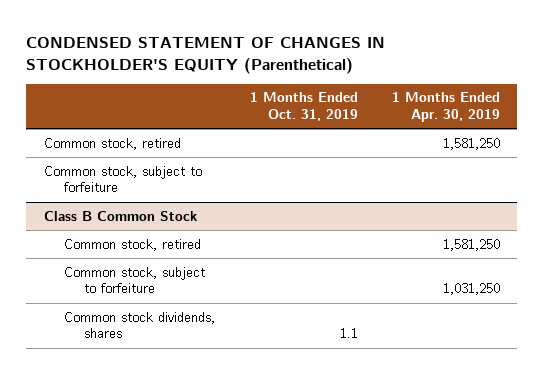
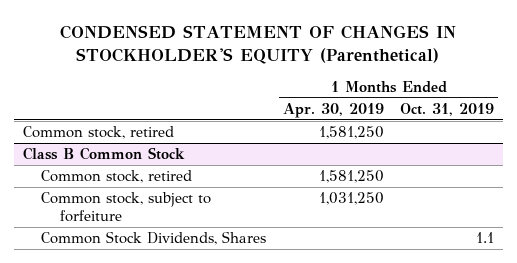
[43,165,202,193] Common stock, subject to forfeiture -> none
[63,311,215,339] Common stock dividends, shares -> [41,231,267,246] Common Stock Dividends, Shares

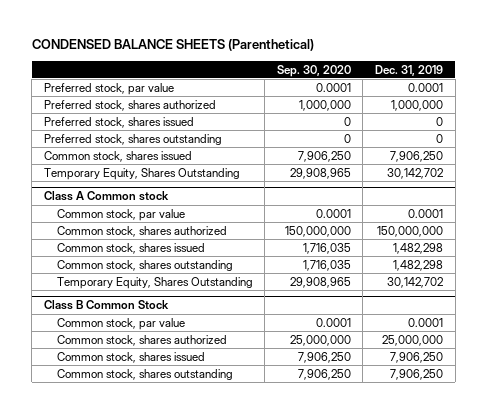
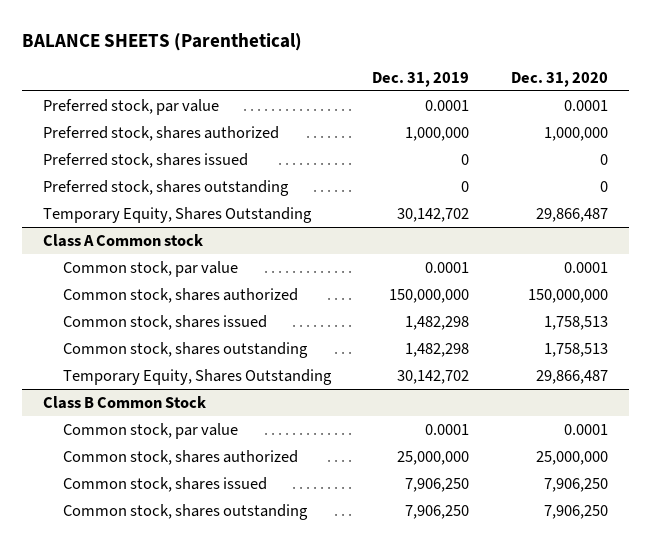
[31,39,314,52] CONDENSED BALANCE SHEETS (Parenthetical) -> [21,33,302,52] BALANCE SHEETS (Parenthetical)
[276,64,351,77] Sep. 30, 2020 -> none
none -> [511,71,609,87] Dec. 31, 2020
[43,150,192,162] Common stock, shares issued -> none

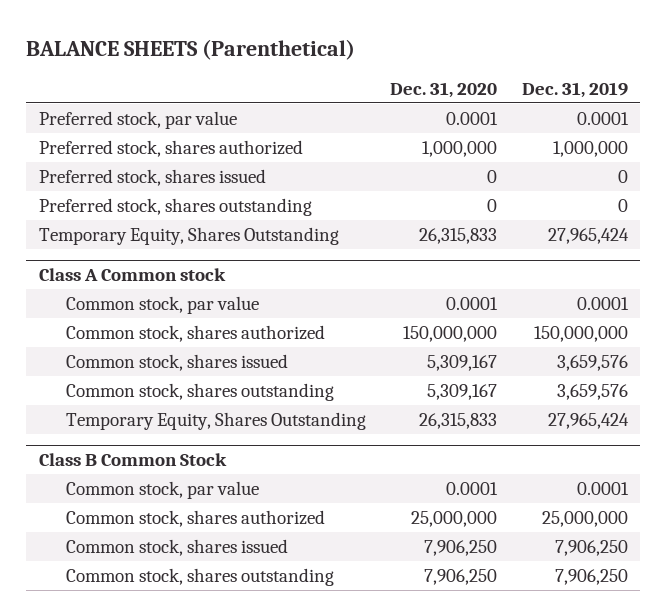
[397,207,470,222] 30,142,702 -> [547,227,629,244] 27,965,424
[536,207,609,222] 29,866,487 -> [419,227,498,244] 26,315,833
[405,315,470,330] 1,482,298 -> [556,354,628,371] 3,659,576
[544,315,609,330] 1,758,513 -> [427,354,498,371] 5,309,167
[405,342,470,357] 1,482,298 -> [556,383,628,400] 3,659,576
[544,342,609,357] 1,758,513 -> [427,383,498,400] 5,309,167
[397,369,470,384] 30,142,702 -> [547,412,629,429] 27,965,424
[536,369,609,384] 29,866,487 -> [419,412,498,429] 26,315,833

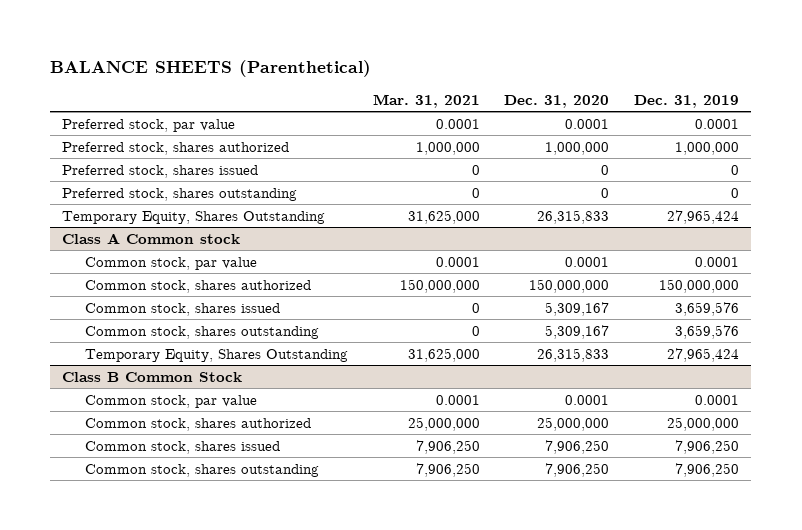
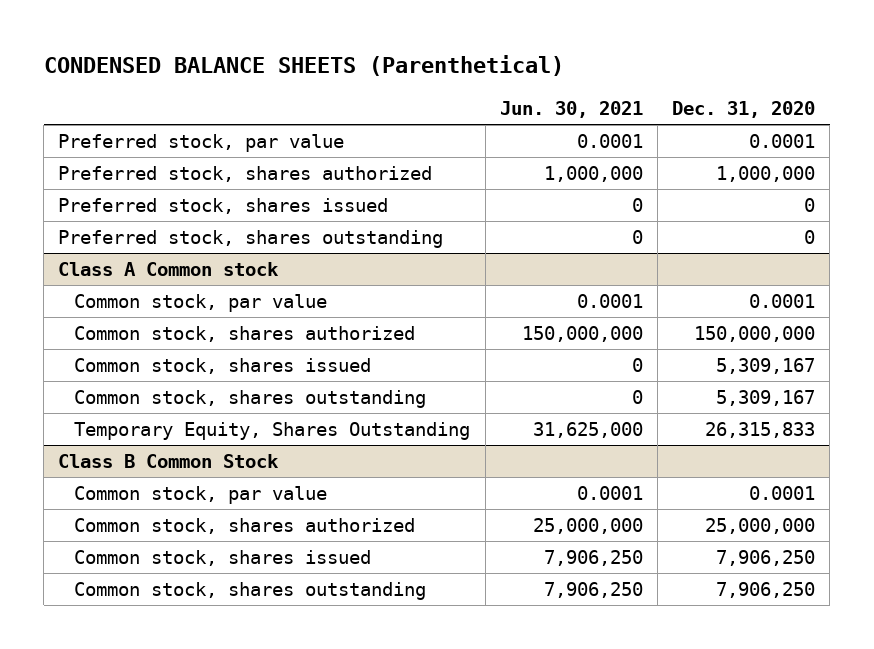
[50,60,372,78] BALANCE SHEETS (Parenthetical) -> [43,55,564,77] CONDENSED BALANCE SHEETS (Parenthetical)
[372,94,480,109] Mar. 31, 2021 -> none
[634,95,740,109] Dec. 31, 2019 -> none
none -> [499,101,643,119] Jun. 30, 2021
[62,210,326,224] Temporary Equity, Shares Outstanding -> none

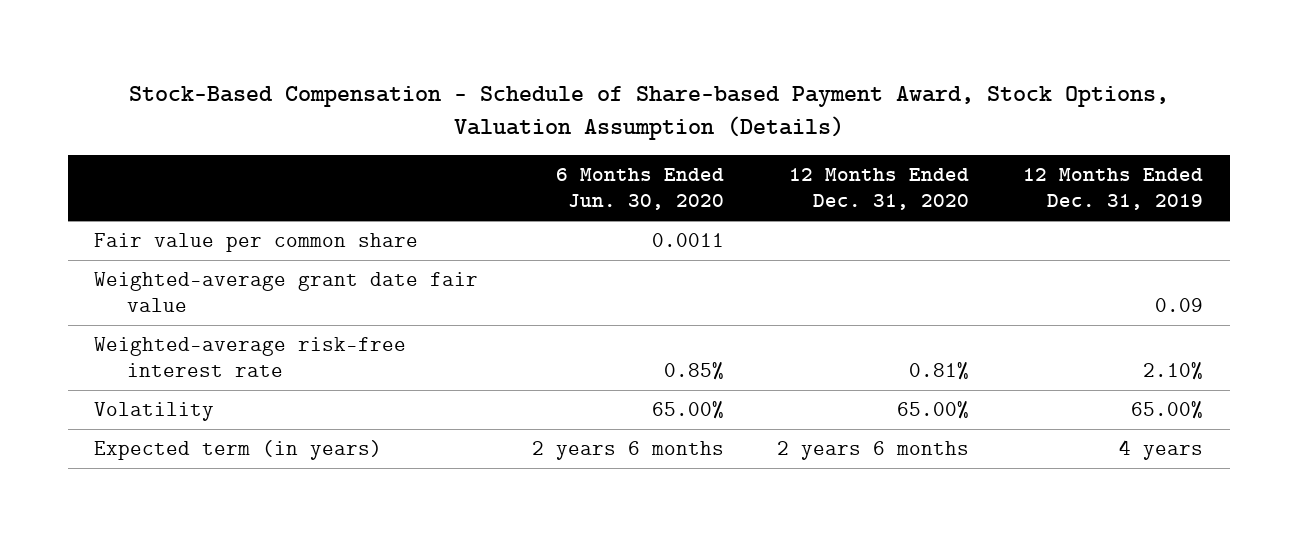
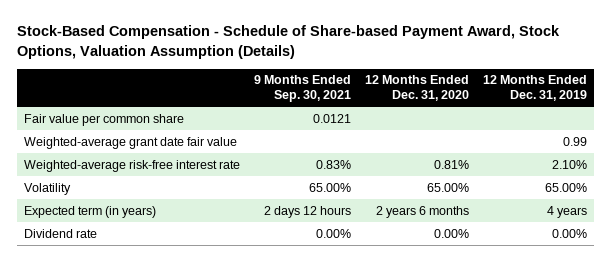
[555,168,724,211] 6 Months Ended Jun. 30, 2020 -> none
none -> [254,75,352,103] 9 Months Ended Sep. 30, 2021
[1154,298,1203,313] 0.09 -> [563,136,588,146] 0.99
none -> [23,228,97,238] Dividend rate

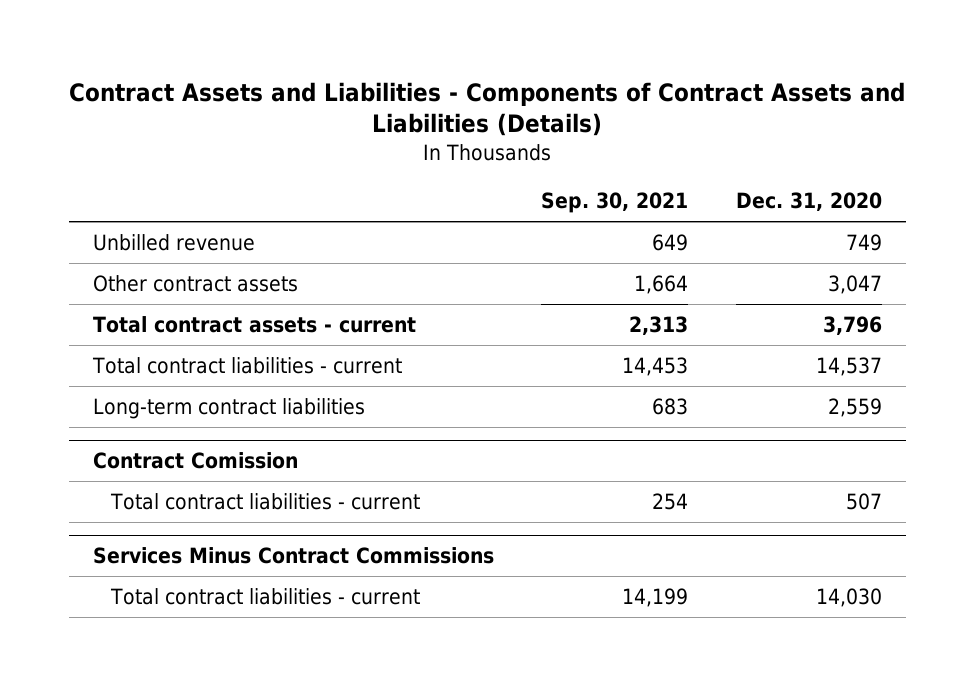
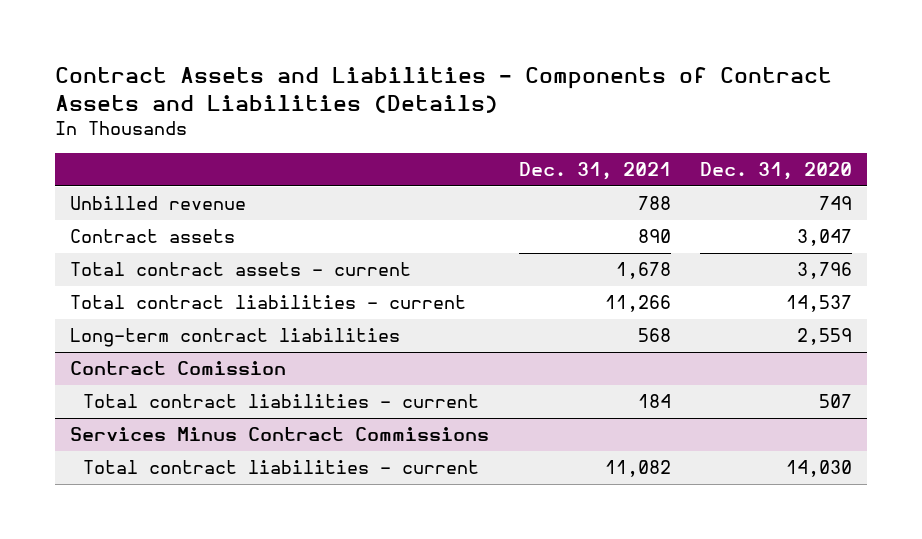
[541,192,689,214] Sep. 30, 2021 -> none
none -> [518,162,671,181] Dec. 31, 2021
[92,274,298,292] Other contract assets -> [69,229,235,244] Contract assets

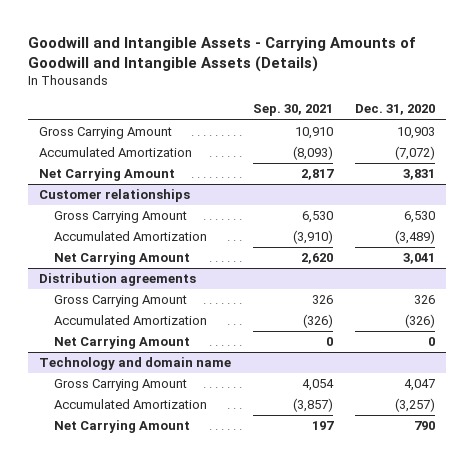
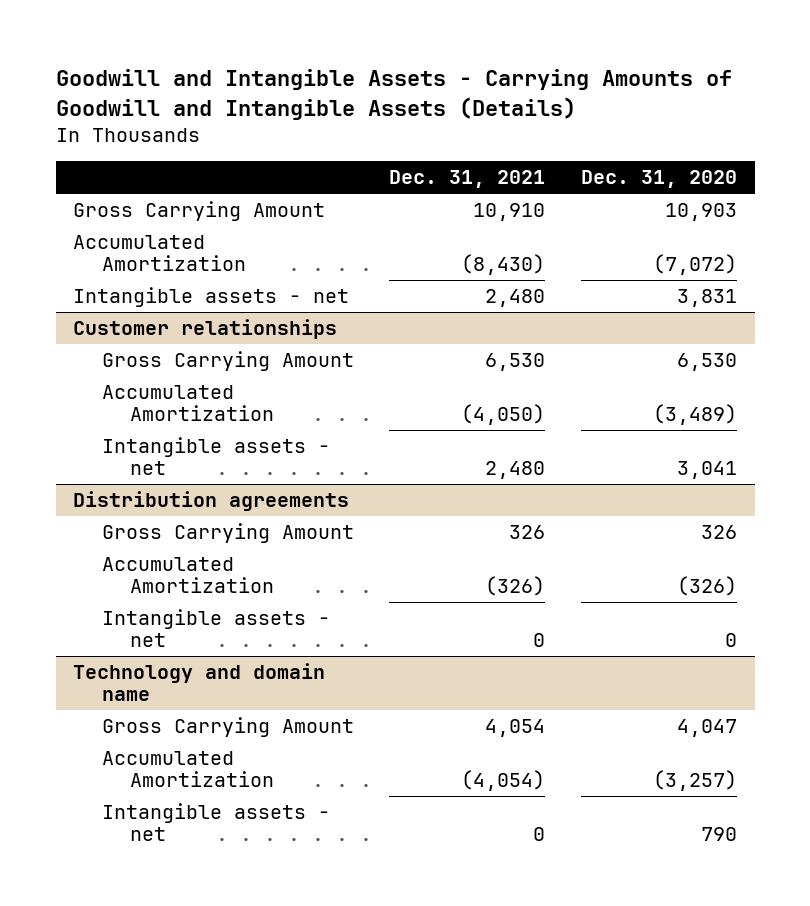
[252,104,333,117] Sep. 30, 2021 -> none
none -> [389,170,546,189] Dec. 31, 2021
[38,168,175,182] Net Carrying Amount -> [73,287,350,308] Intangible assets - net
[53,252,190,266] Net Carrying Amount -> [101,437,330,476] Intangible assets - net
[53,336,190,350] Net Carrying Amount -> [101,609,330,648] Intangible assets - net
[53,420,190,434] Net Carrying Amount -> [101,803,330,842] Intangible assets - net

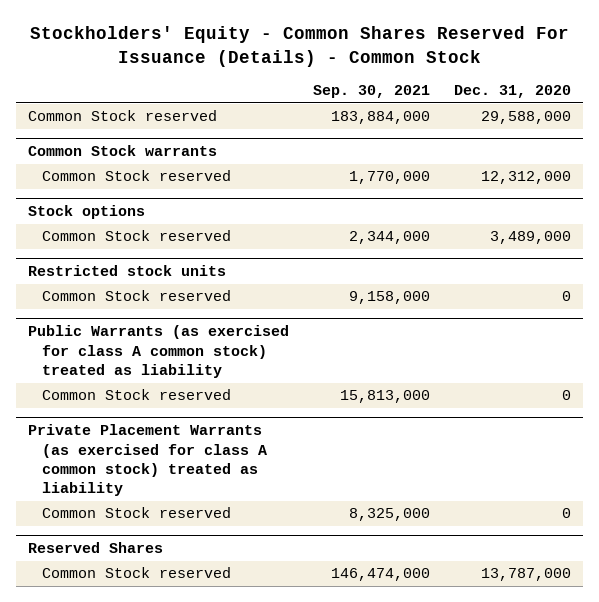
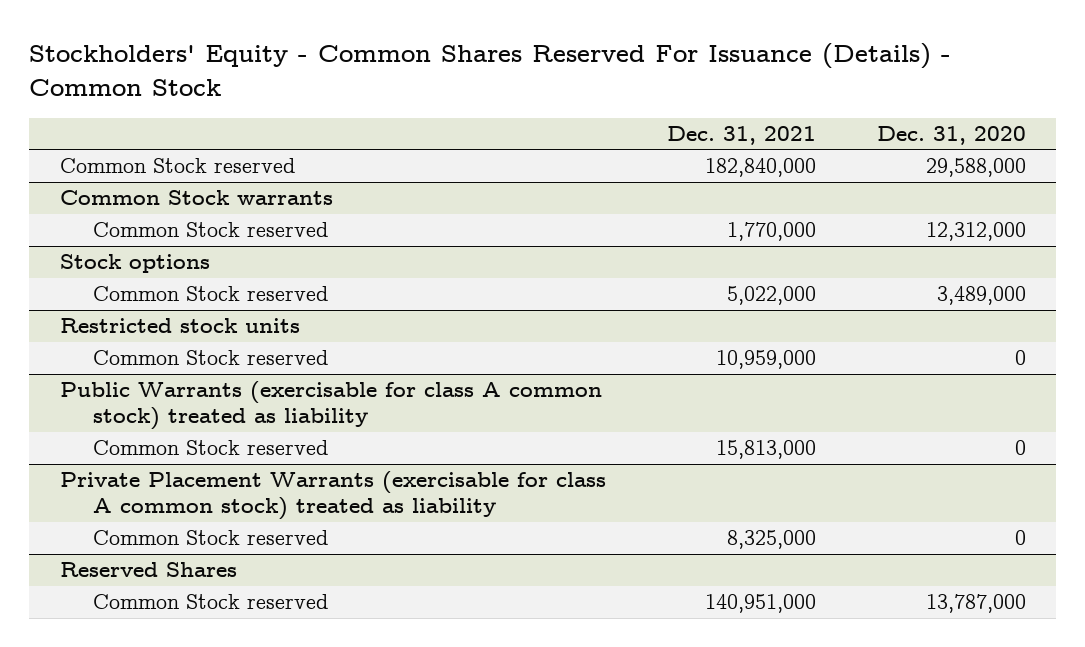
[313,84,431,98] Sep. 30, 2021 -> none
none -> [666,125,816,145] Dec. 31, 2021
[28,325,290,378] Public Warrants (as exercised for class A common stock) treated as liability -> [59,381,602,431] Public Warrants (exercisable for class A common stock) treated as liability
[28,424,267,497] Private Placement Warrants (as exercised for class A common stock) treated as liability -> [59,471,606,521] Private Placement Warrants (exercisable for class A common stock) treated as liability

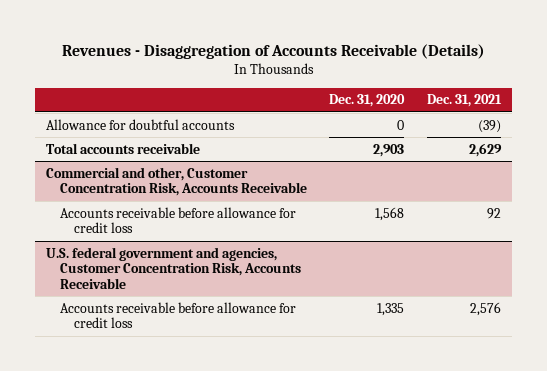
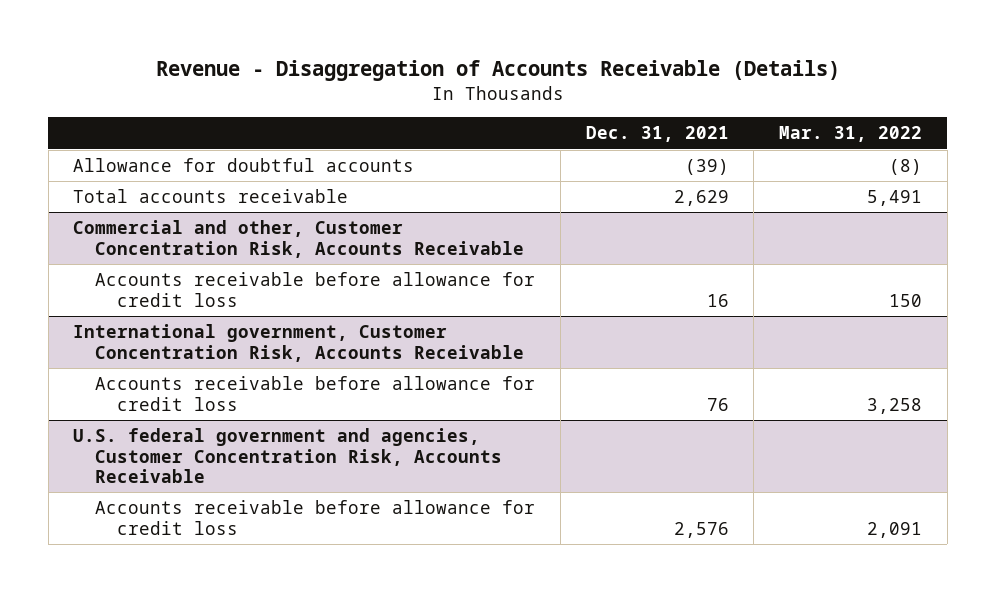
[61,43,485,59] Revenues - Disaggregation of Accounts Receivable (Details) -> [155,59,840,81] Revenue - Disaggregation of Accounts Receivable (Details)
[329,94,406,108] Dec. 31, 2020 -> none
none -> [778,126,922,143] Mar. 31, 2022
[487,207,502,219] 92 -> [706,293,729,307] 16
none -> [73,324,525,362] International government, Customer Concentration Risk, Accounts Receivable
none -> [95,376,536,411] Accounts receivable before allowance for credit loss

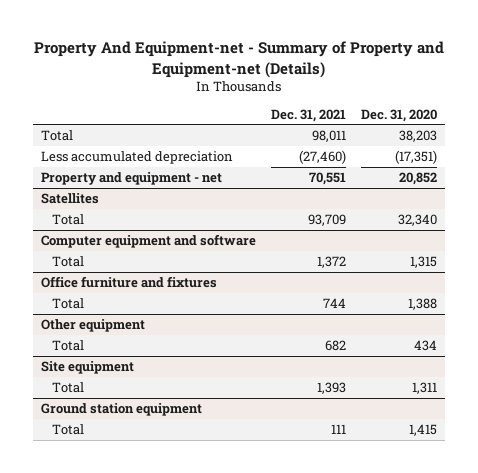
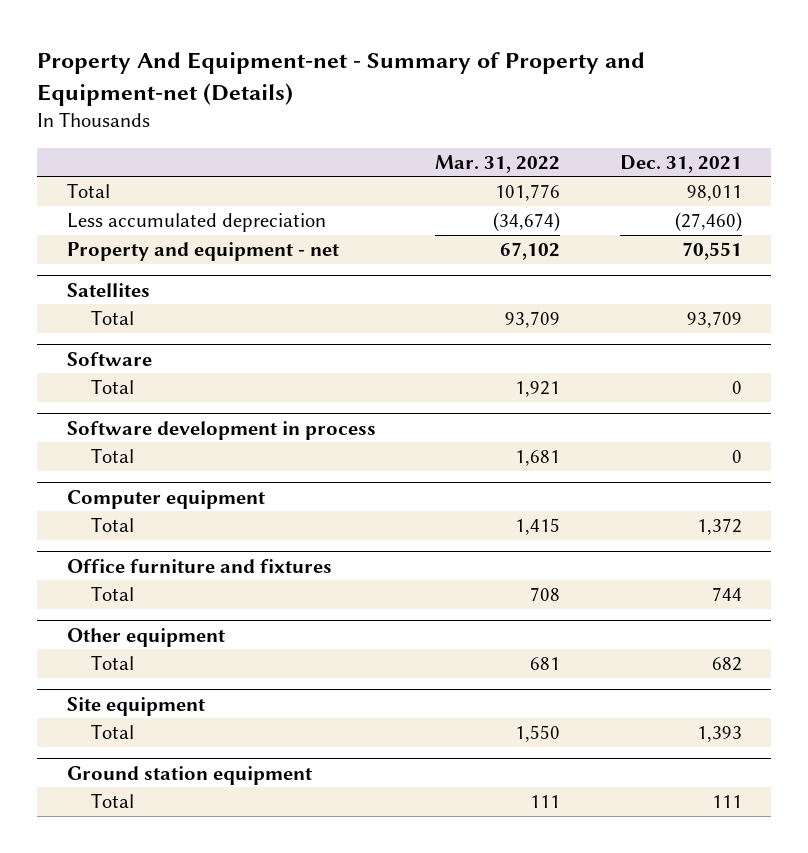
[361,108,438,122] Dec. 31, 2020 -> none
none -> [435,154,561,173] Mar. 31, 2022
none -> [66,351,152,366] Software
none -> [91,378,135,394] Total
none -> [66,420,376,440] Software development in process
none -> [91,447,135,463] Total
[40,233,256,248] Computer equipment and software -> [66,489,265,509] Computer equipment

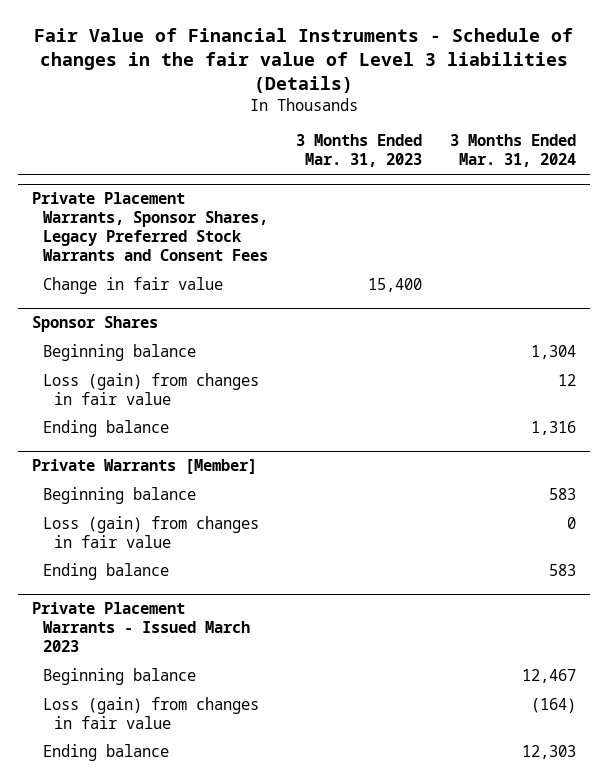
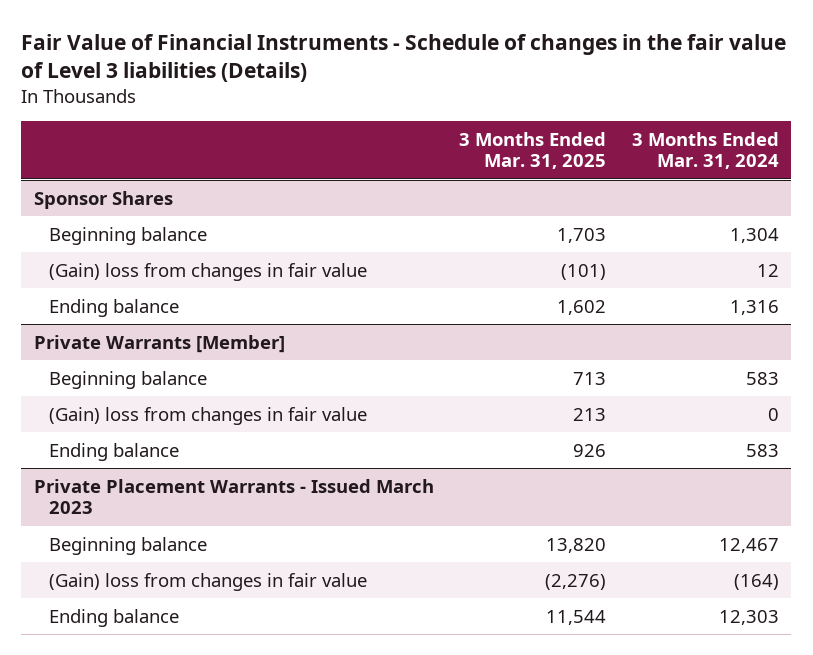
[296,134,423,168] 3 Months Ended Mar. 31, 2023 -> none
none -> [459,131,607,170] 3 Months Ended Mar. 31, 2025
[31,192,269,261] Private Placement Warrants, Sponsor Shares, Legacy Preferred Stock Warrants and Consent Fees -> none
[43,276,224,294] Change in fair value -> none
[43,372,260,405] Loss (gain) from changes in fair value -> [48,262,367,281] (Gain) loss from changes in fair value
[43,515,260,548] Loss (gain) from changes in fair value -> [48,406,367,425] (Gain) loss from changes in fair value
[43,696,260,729] Loss (gain) from changes in fair value -> [48,572,367,591] (Gain) loss from changes in fair value

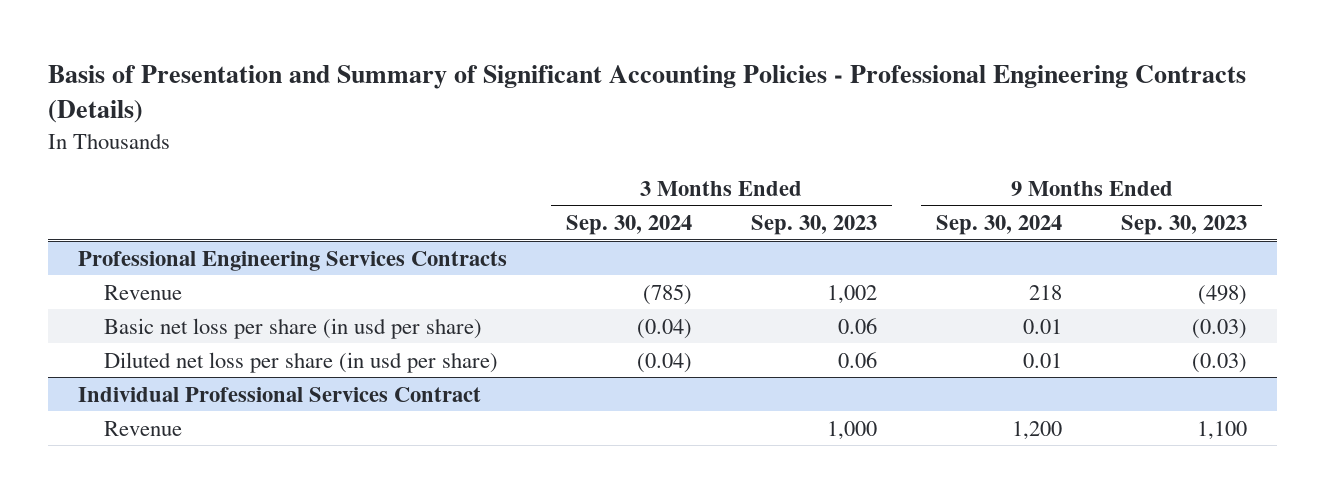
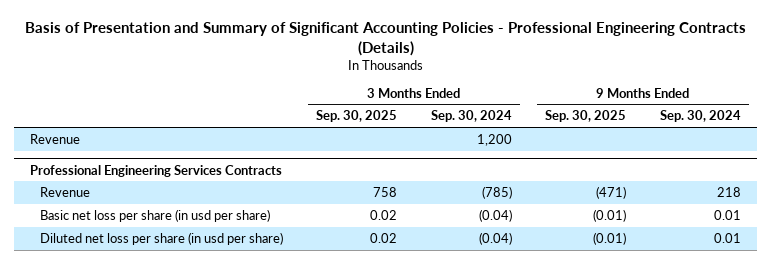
[750,215,877,236] Sep. 30, 2023 -> none
[1121,215,1248,236] Sep. 30, 2023 -> none
none -> [316,110,398,123] Sep. 30, 2025
none -> [545,110,627,123] Sep. 30, 2025
none -> [30,133,81,144] Revenue
[77,386,481,402] Individual Professional Services Contract -> none
[103,420,182,436] Revenue -> none

